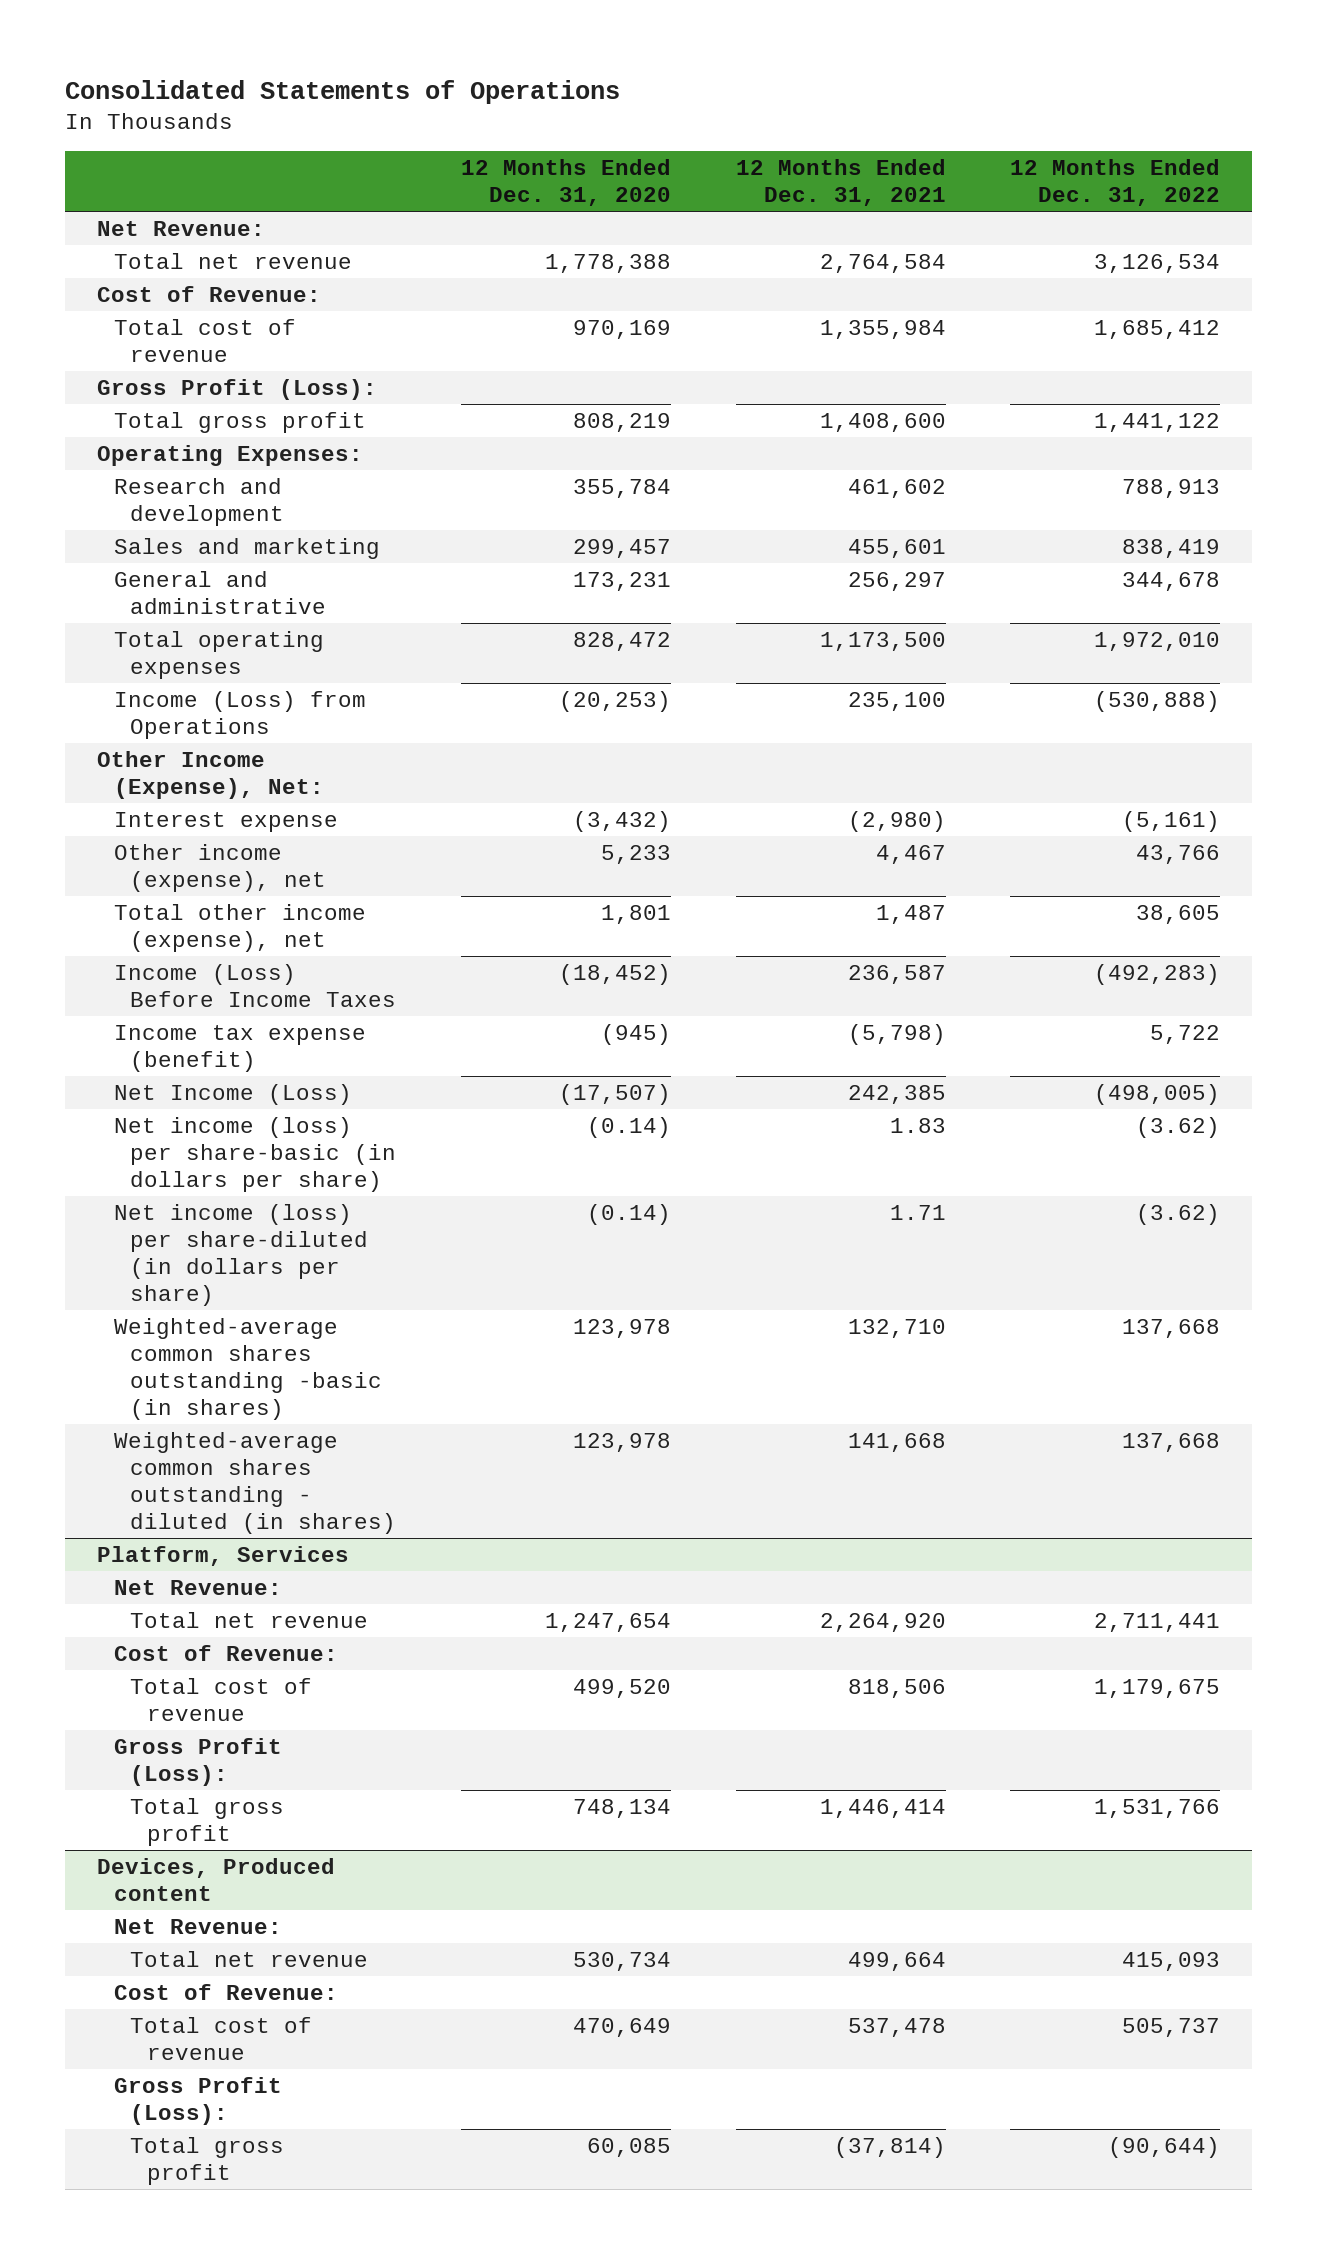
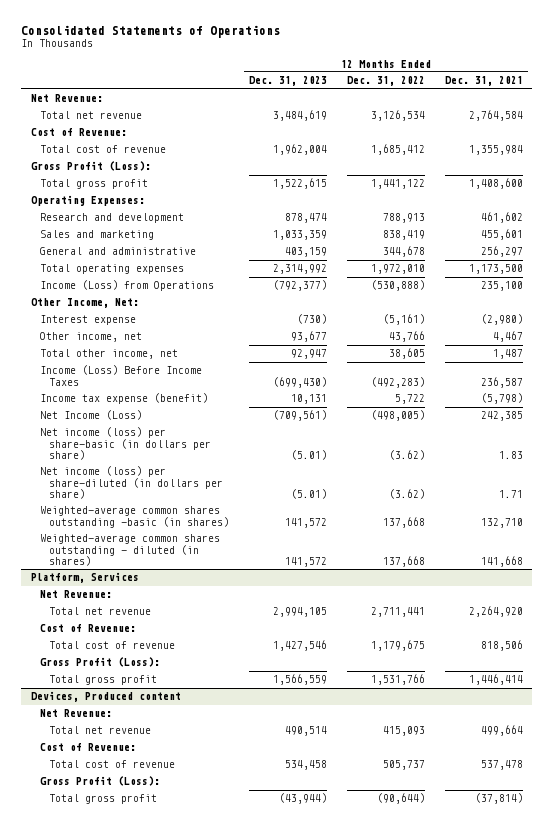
[460,159,671,207] 12 Months Ended Dec. 31, 2020 -> none
none -> [249,76,328,87] Dec. 31, 2023
[96,750,324,799] Other Income (Expense), Net: -> [31,298,140,309] Other Income, Net:
[113,843,327,892] Other income (expense), net -> [40,332,143,343] Other income, net
[113,903,366,952] Total other income (expense), net -> [40,349,179,360] Total other income, net

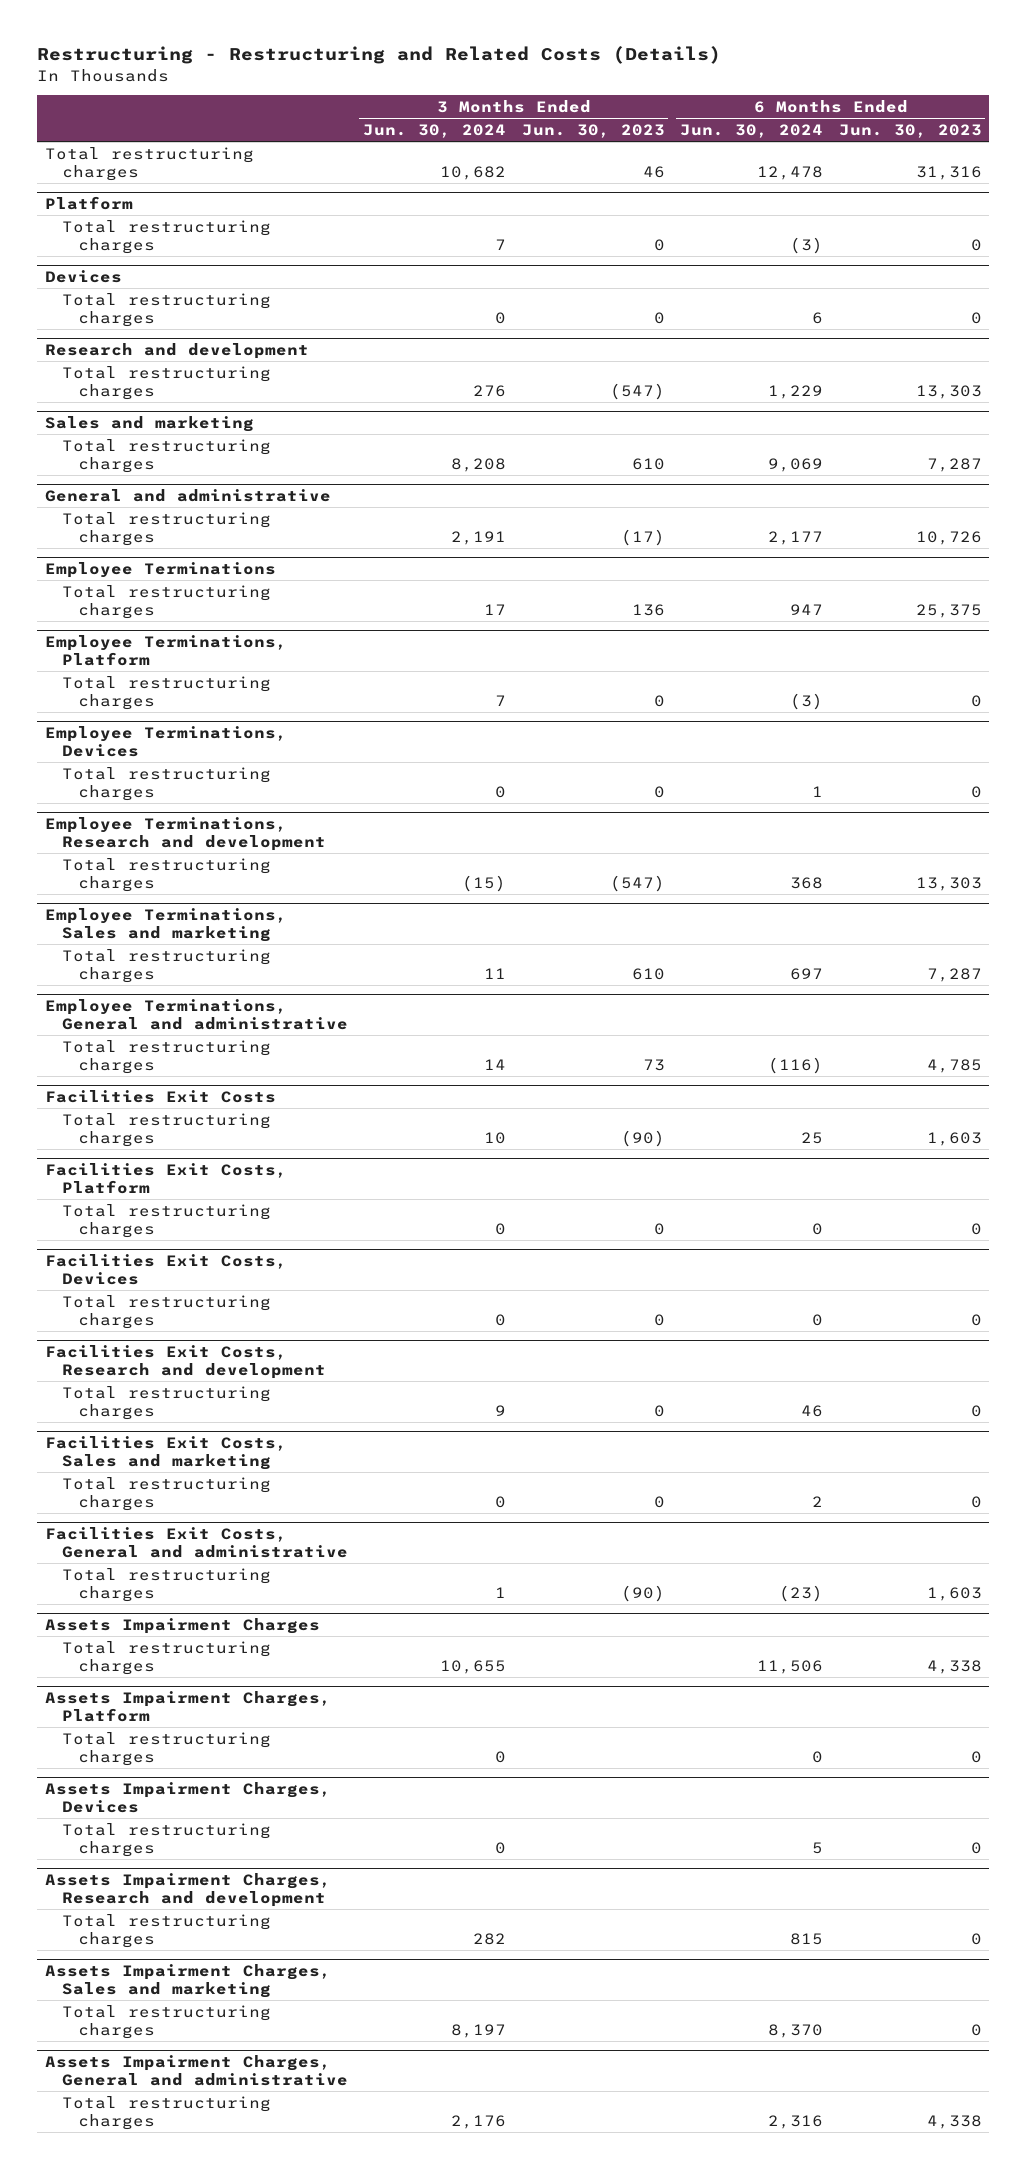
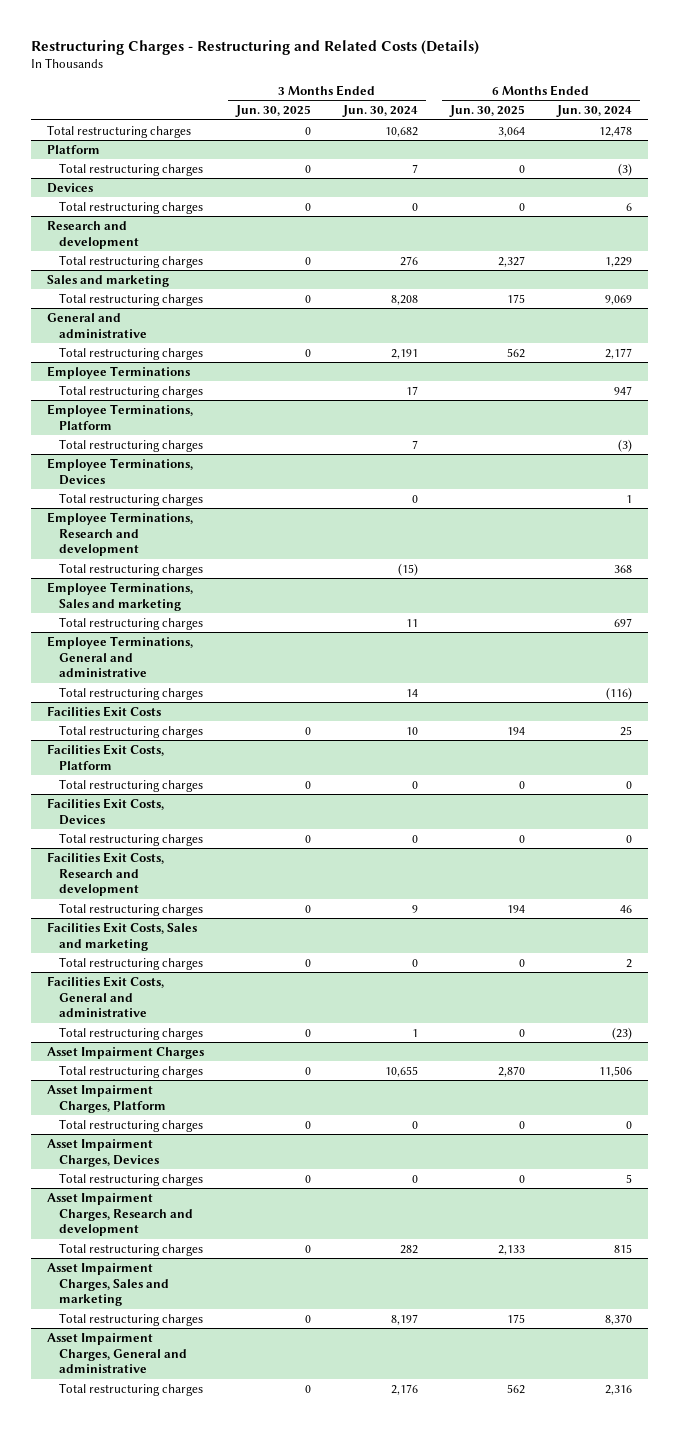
[37,46,722,65] Restructuring - Restructuring and Related Costs (Details) -> [30,39,479,55] Restructuring Charges - Restructuring and Related Costs (Details)
[521,123,665,138] Jun. 30, 2023 -> none
[838,123,982,138] Jun. 30, 2023 -> none
none -> [234,105,311,118] Jun. 30, 2025
none -> [448,105,525,118] Jun. 30, 2025
[45,1617,321,1634] Assets Impairment Charges -> [46,1046,204,1059] Asset Impairment Charges
[45,1690,332,1722] Assets Impairment Charges, Platform -> [46,1084,166,1113] Asset Impairment Charges, Platform
[45,1781,332,1813] Assets Impairment Charges, Devices -> [46,1138,159,1167] Asset Impairment Charges, Devices
[45,1872,332,1907] Assets Impairment Charges, Research and development -> [46,1192,193,1237] Asset Impairment Charges, Research and development
[45,1963,332,1998] Assets Impairment Charges, Sales and marketing -> [46,1262,169,1307] Asset Impairment Charges, Sales and marketing
[45,2054,348,2086] Assets Impairment Charges, General and administrative -> [46,1332,187,1374] Asset Impairment Charges, General and administrative

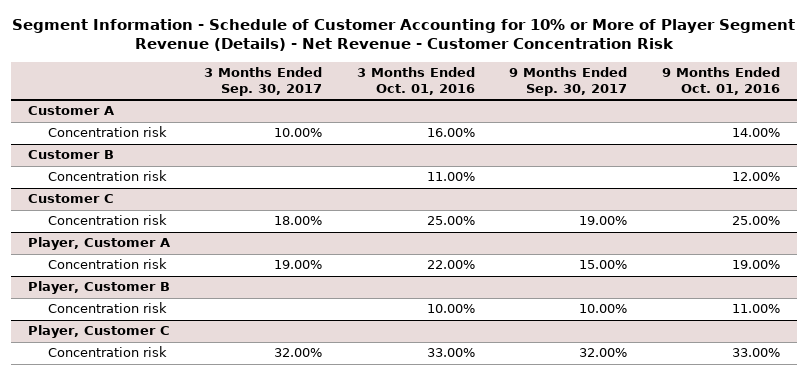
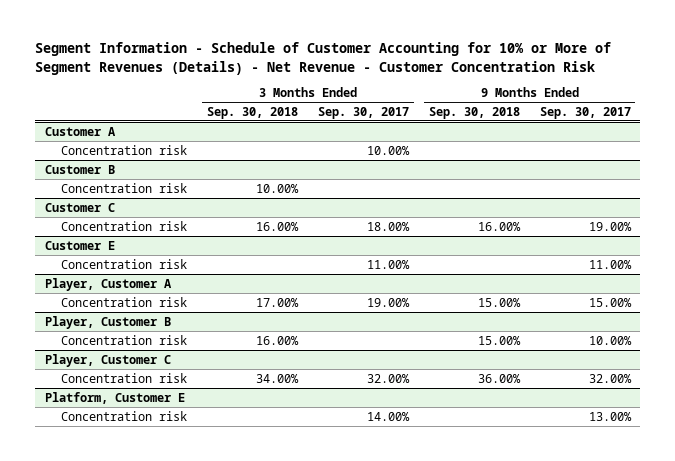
[11,19,795,52] Segment Information - Schedule of Customer Accounting for 10% or More of Player Segment Revenue (Details) - Net Revenue - Customer Concentration Risk -> [35,42,612,75] Segment Information - Schedule of Customer Accounting for 10% or More of Segment Revenues (Details) - Net Revenue - Customer Concentration Risk
[356,67,475,95] 3 Months Ended Oct. 01, 2016 -> none
[661,67,780,95] 9 Months Ended Oct. 01, 2016 -> none
none -> [207,106,299,119] Sep. 30, 2018
none -> [428,106,520,119] Sep. 30, 2018
none -> [44,240,115,250] Customer E
none -> [61,258,188,269] Concentration risk
none -> [44,391,185,404] Platform, Customer E
none -> [61,410,188,421] Concentration risk

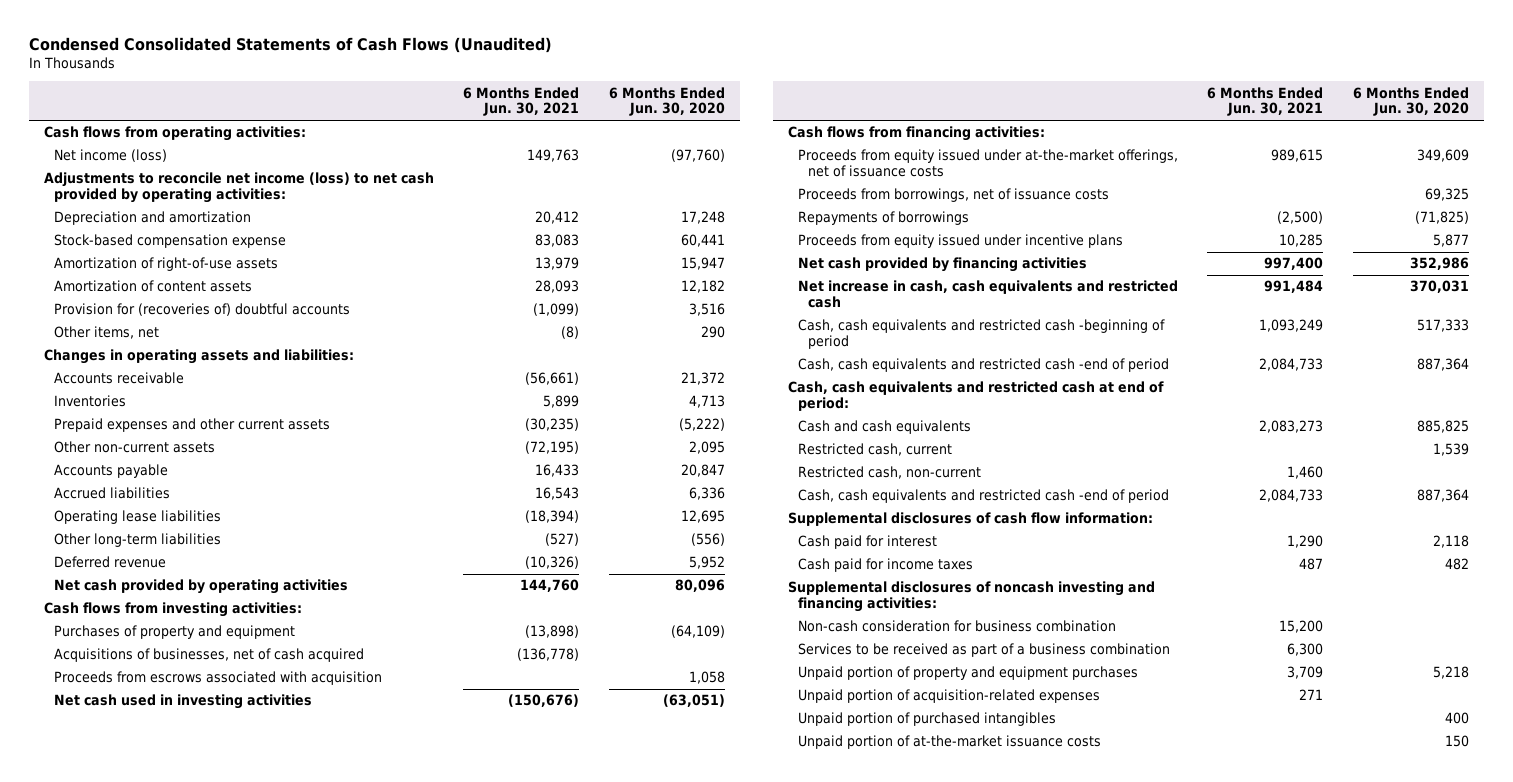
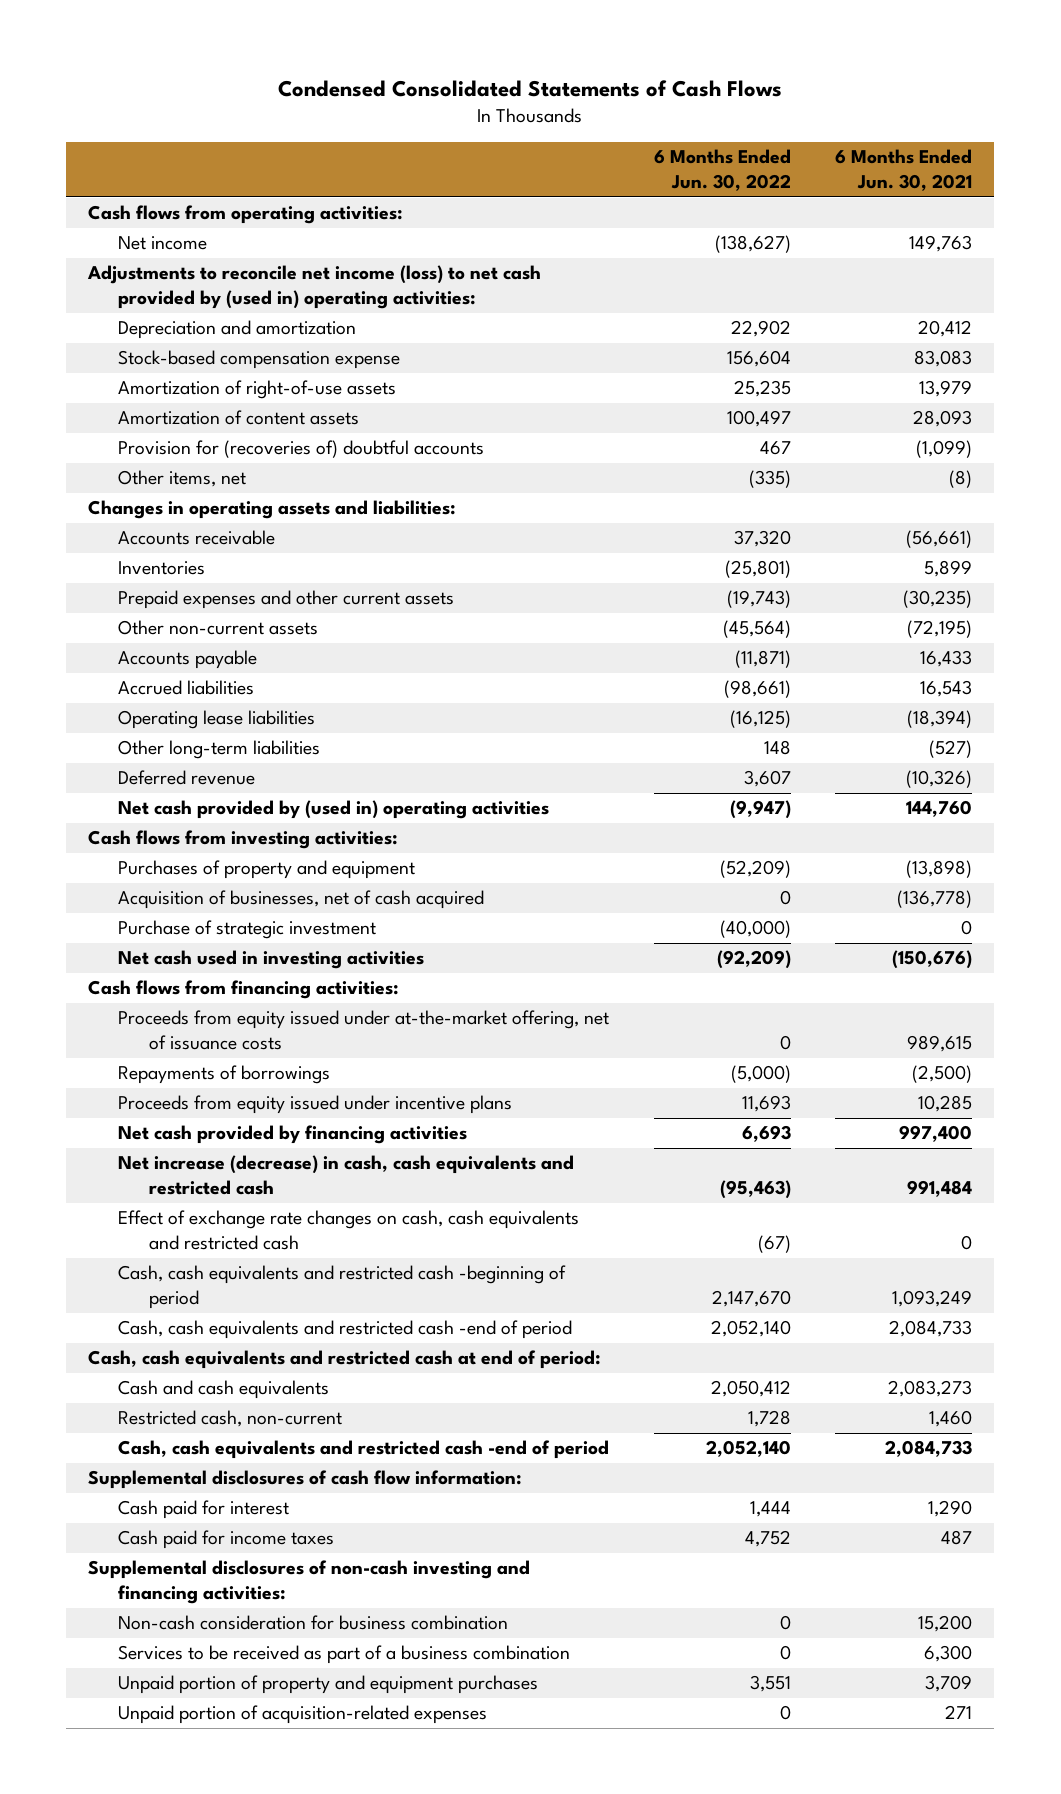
[29,36,553,53] Condensed Consolidated Statements of Cash Flows (Unaudited) -> [278,80,783,98] Condensed Consolidated Statements of Cash Flows
[608,86,725,117] 6 Months Ended Jun. 30, 2020 -> none
none -> [653,149,791,192] 6 Months Ended Jun. 30, 2022
[53,149,167,163] Net income (loss) -> [118,236,208,251] Net income
[43,172,434,204] Adjustments to reconcile net income (loss) to net cash provided by operating activities: -> [87,265,542,310] Adjustments to reconcile net income (loss) to net cash provided by (used in) operating activities:
[53,579,348,595] Net cash provided by operating activities -> [118,800,550,820] Net cash provided by (used in) operating activities
[53,671,382,686] Proceeds from escrows associated with acquisition -> none
[53,648,364,663] Acquisitions of businesses, net of cash acquired -> [118,890,485,910] Acquisition of businesses, net of cash acquired
none -> [118,920,377,940] Purchase of strategic investment
[797,188,1109,203] Proceeds from borrowings, net of issuance costs -> none
[797,149,1178,178] Proceeds from equity issued under at-the-market offerings, net of issuance costs -> [118,1010,610,1051] Proceeds from equity issued under at-the-market offering, net of issuance costs
[797,280,1178,309] Net increase in cash, cash equivalents and restricted cash -> [118,1155,575,1196] Net increase (decrease) in cash, cash equivalents and restricted cash
none -> [118,1210,580,1251] Effect of exchange rate changes on cash, cash equivalents and restricted cash
[797,443,952,457] Restricted cash, current -> none
[787,581,1155,613] Supplemental disclosures of noncash investing and financing activities: -> [88,1560,531,1605] Supplemental disclosures of non-cash investing and financing activities:
[797,712,1056,727] Unpaid portion of purchased intangibles -> none
[797,735,1101,750] Unpaid portion of at-the-market issuance costs -> none

